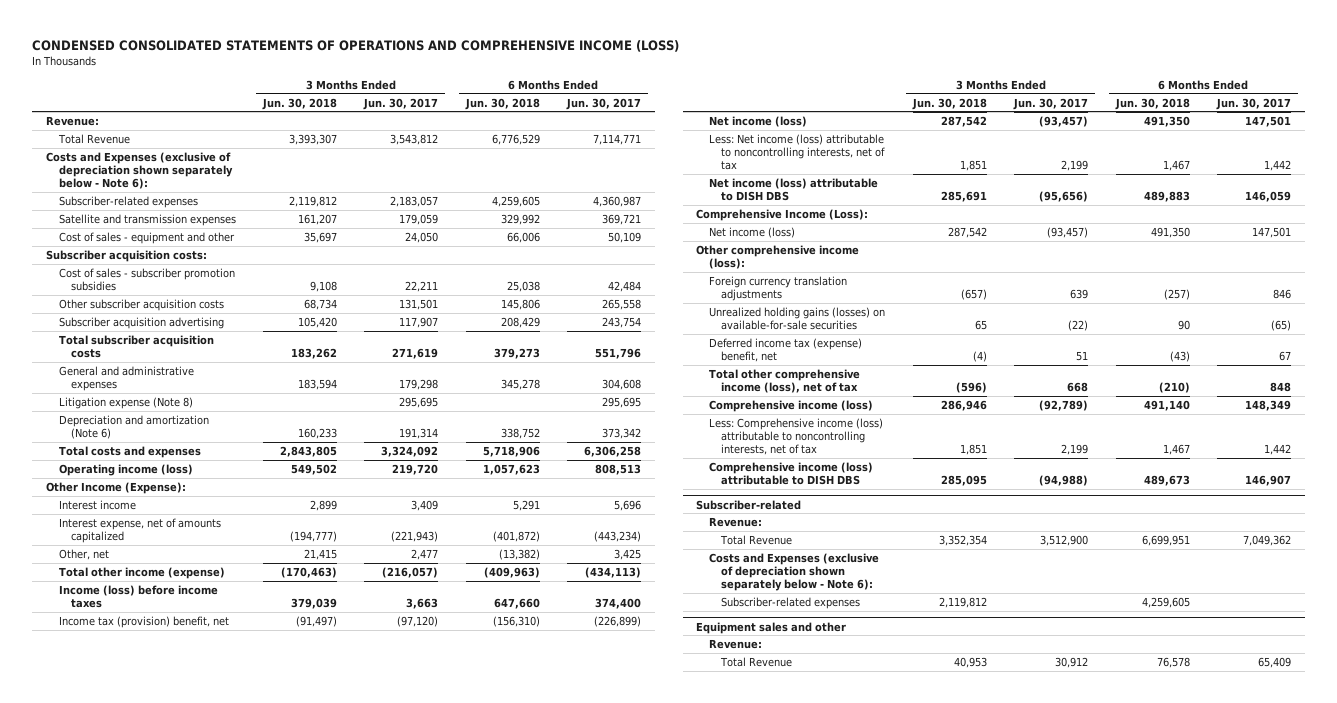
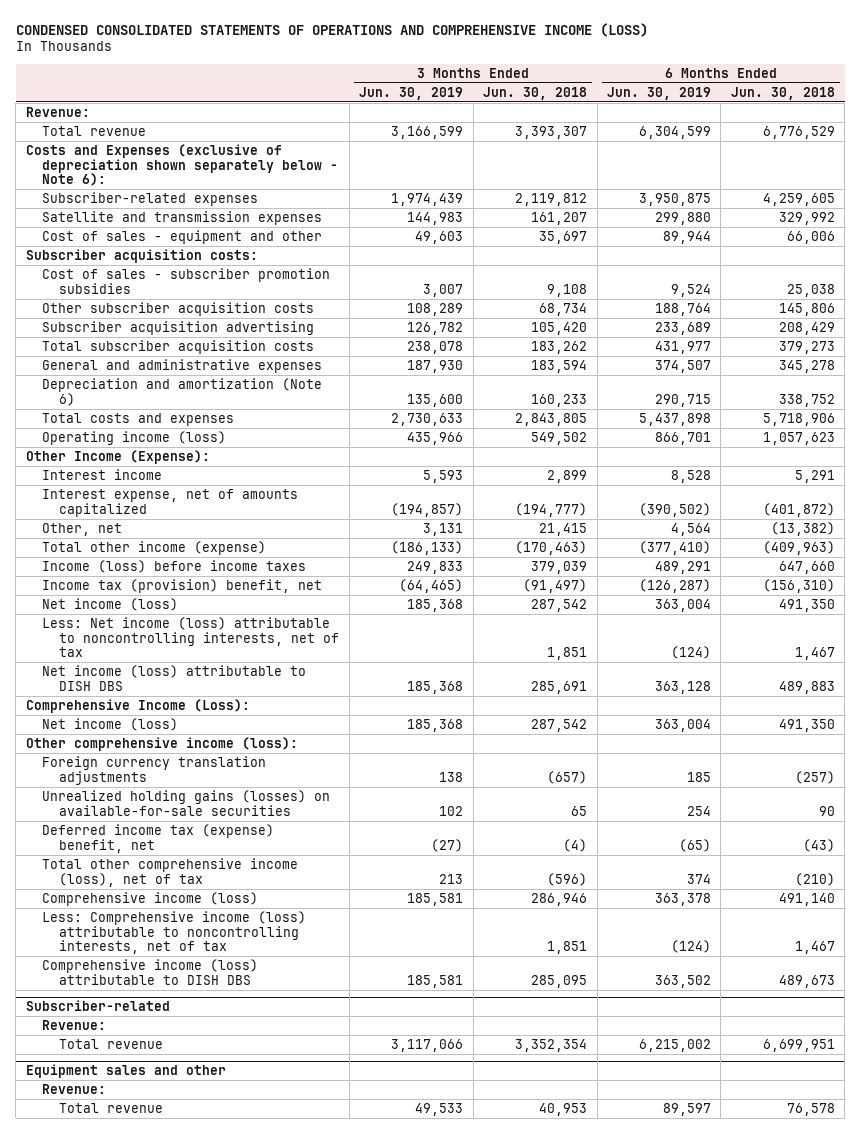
[363,97,439,110] Jun. 30, 2017 -> none
[565,97,641,110] Jun. 30, 2017 -> none
none -> [359,86,464,100] Jun. 30, 2019
none -> [607,86,712,100] Jun. 30, 2019
[57,133,130,144] Total Revenue -> [42,126,147,137] Total revenue
[58,396,193,409] Litigation expense (Note 8) -> none
[708,552,879,592] Costs and Expenses (exclusive of depreciation shown separately below - Note 6): -> none
[721,596,861,609] Subscriber-related expenses -> none
[720,534,793,545] Total Revenue -> [59,1039,164,1050] Total revenue
[720,656,793,667] Total Revenue -> [59,1103,164,1114] Total revenue

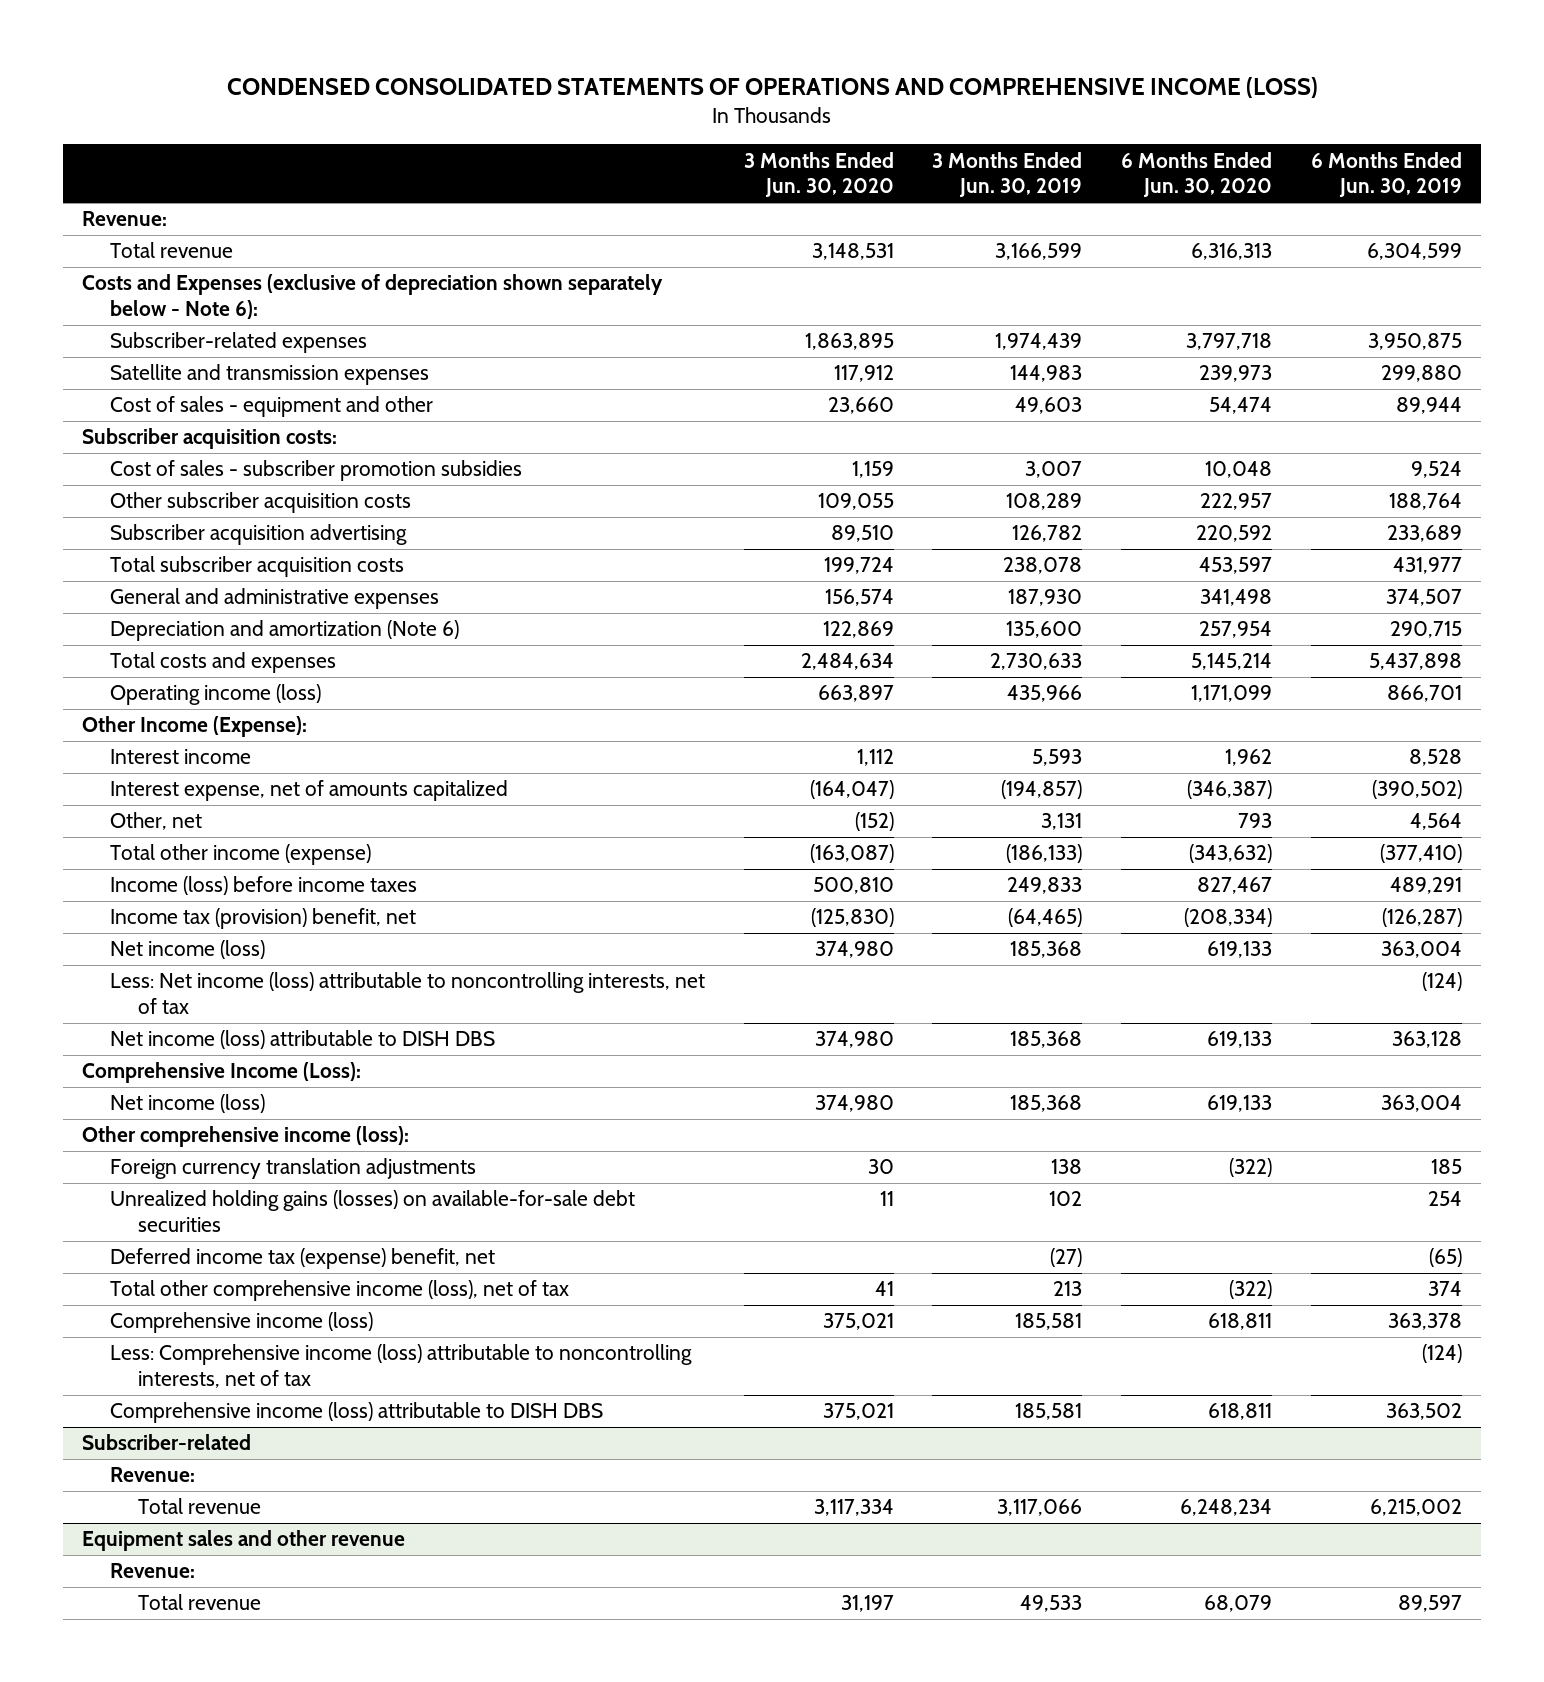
[483,86,588,100] Jun. 30, 2018 -> none
[730,86,835,100] Jun. 30, 2018 -> none
none -> [743,151,894,198] 3 Months Ended Jun. 30, 2020
none -> [1120,151,1272,198] 6 Months Ended Jun. 30, 2020
[42,790,331,816] Unrealized holding gains (losses) on available-for-sale securities -> [109,1190,635,1233] Unrealized holding gains (losses) on available-for-sale debt securities
[25,1064,226,1079] Equipment sales and other -> [81,1530,405,1552] Equipment sales and other revenue

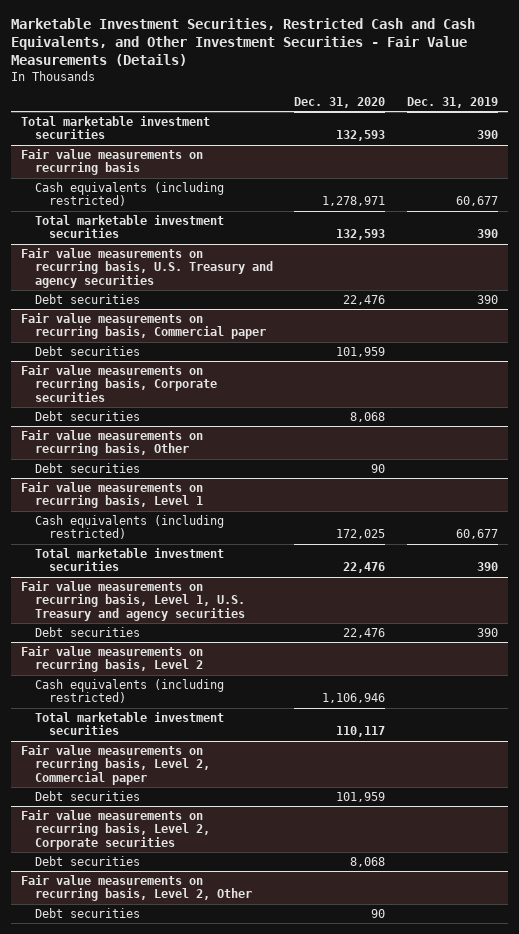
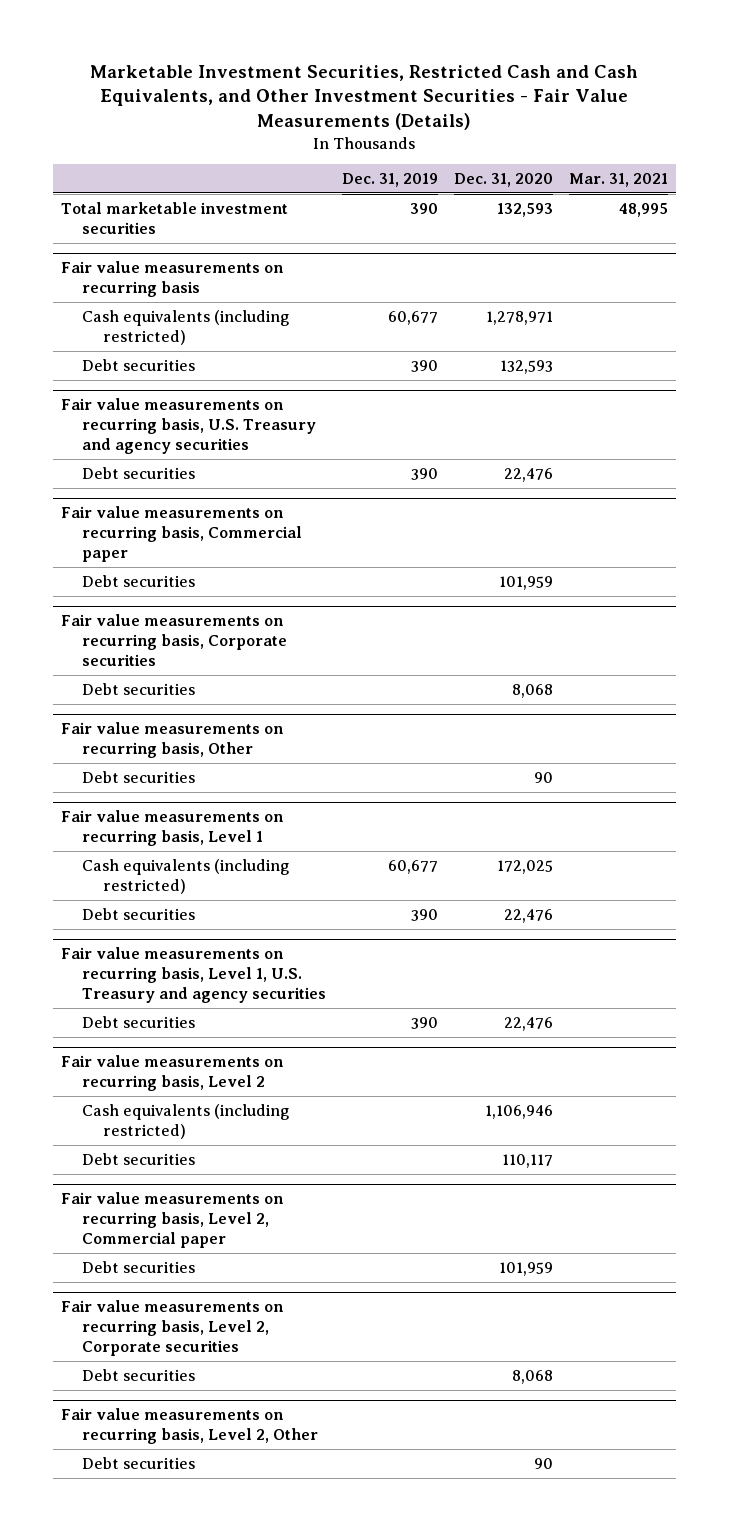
none -> [568,173,668,188] Mar. 31, 2021
[35,214,225,239] Total marketable investment securities -> [81,358,195,371] Debt securities
[35,547,225,572] Total marketable investment securities -> [81,907,195,920] Debt securities
[35,711,225,736] Total marketable investment securities -> [81,1152,195,1165] Debt securities

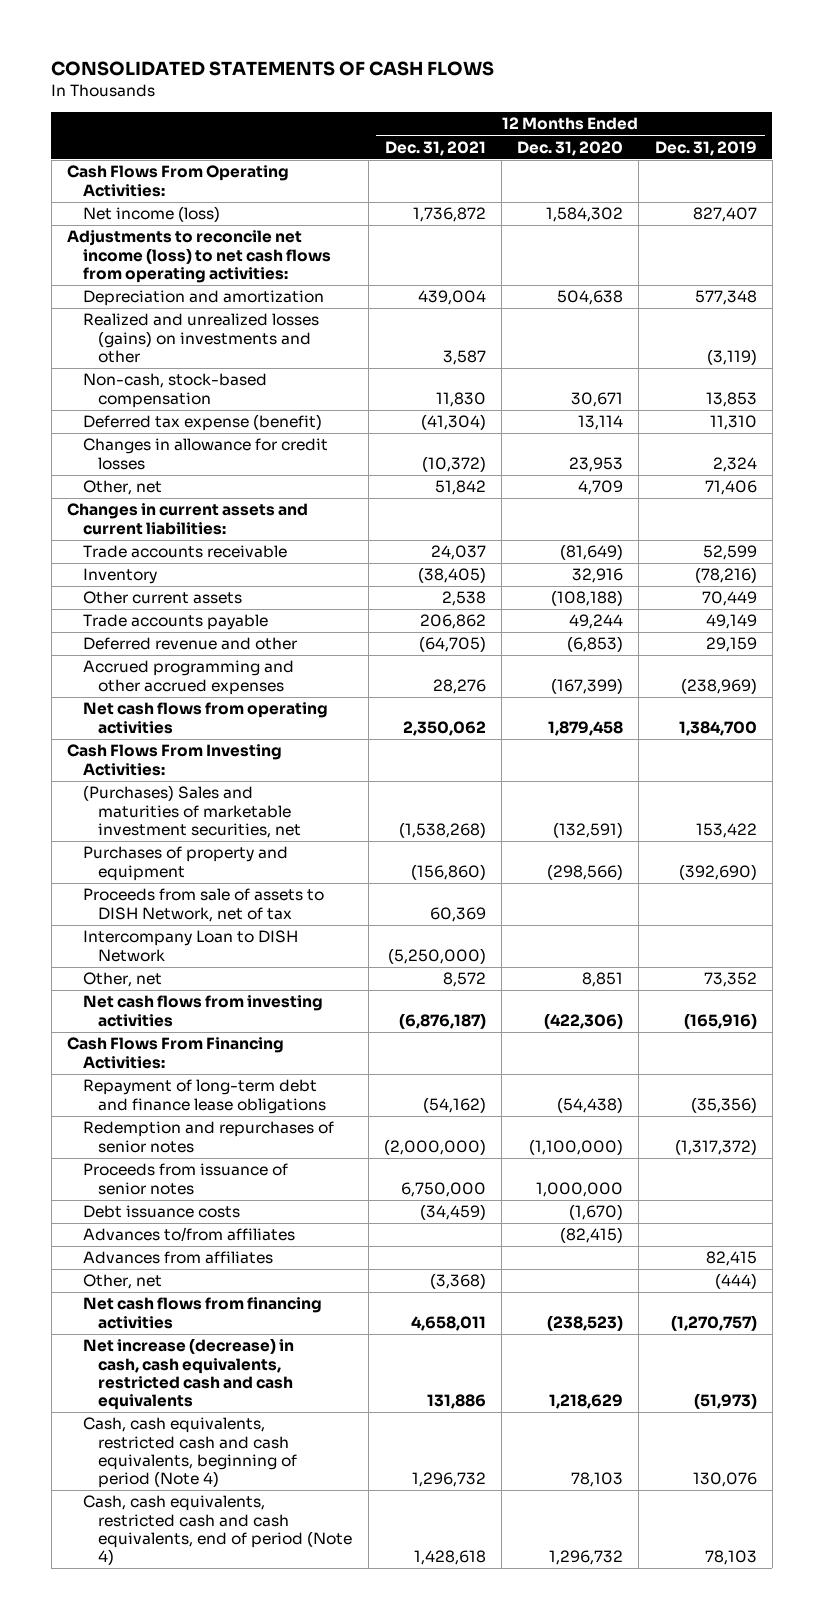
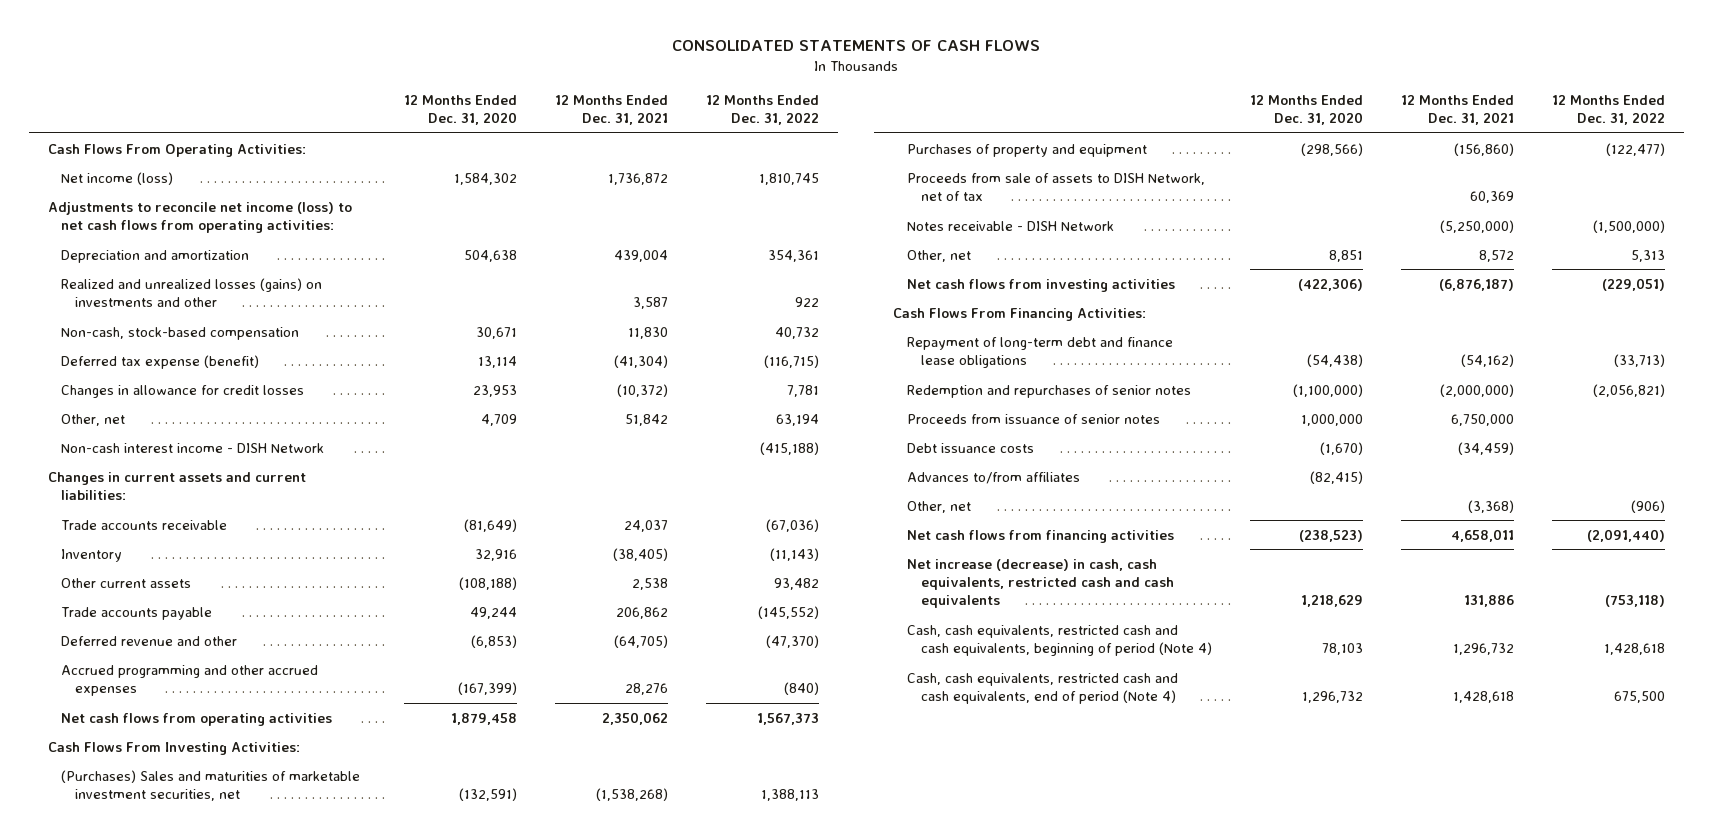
[654,140,757,156] Dec. 31, 2019 -> none
none -> [706,94,820,126] 12 Months Ended Dec. 31, 2022
none -> [61,442,325,453] Non-cash interest income - DISH Network
[82,930,298,962] Intercompany Loan to DISH Network -> [906,220,1114,231] Notes receivable - DISH Network
[82,1251,273,1265] Advances from affiliates -> none

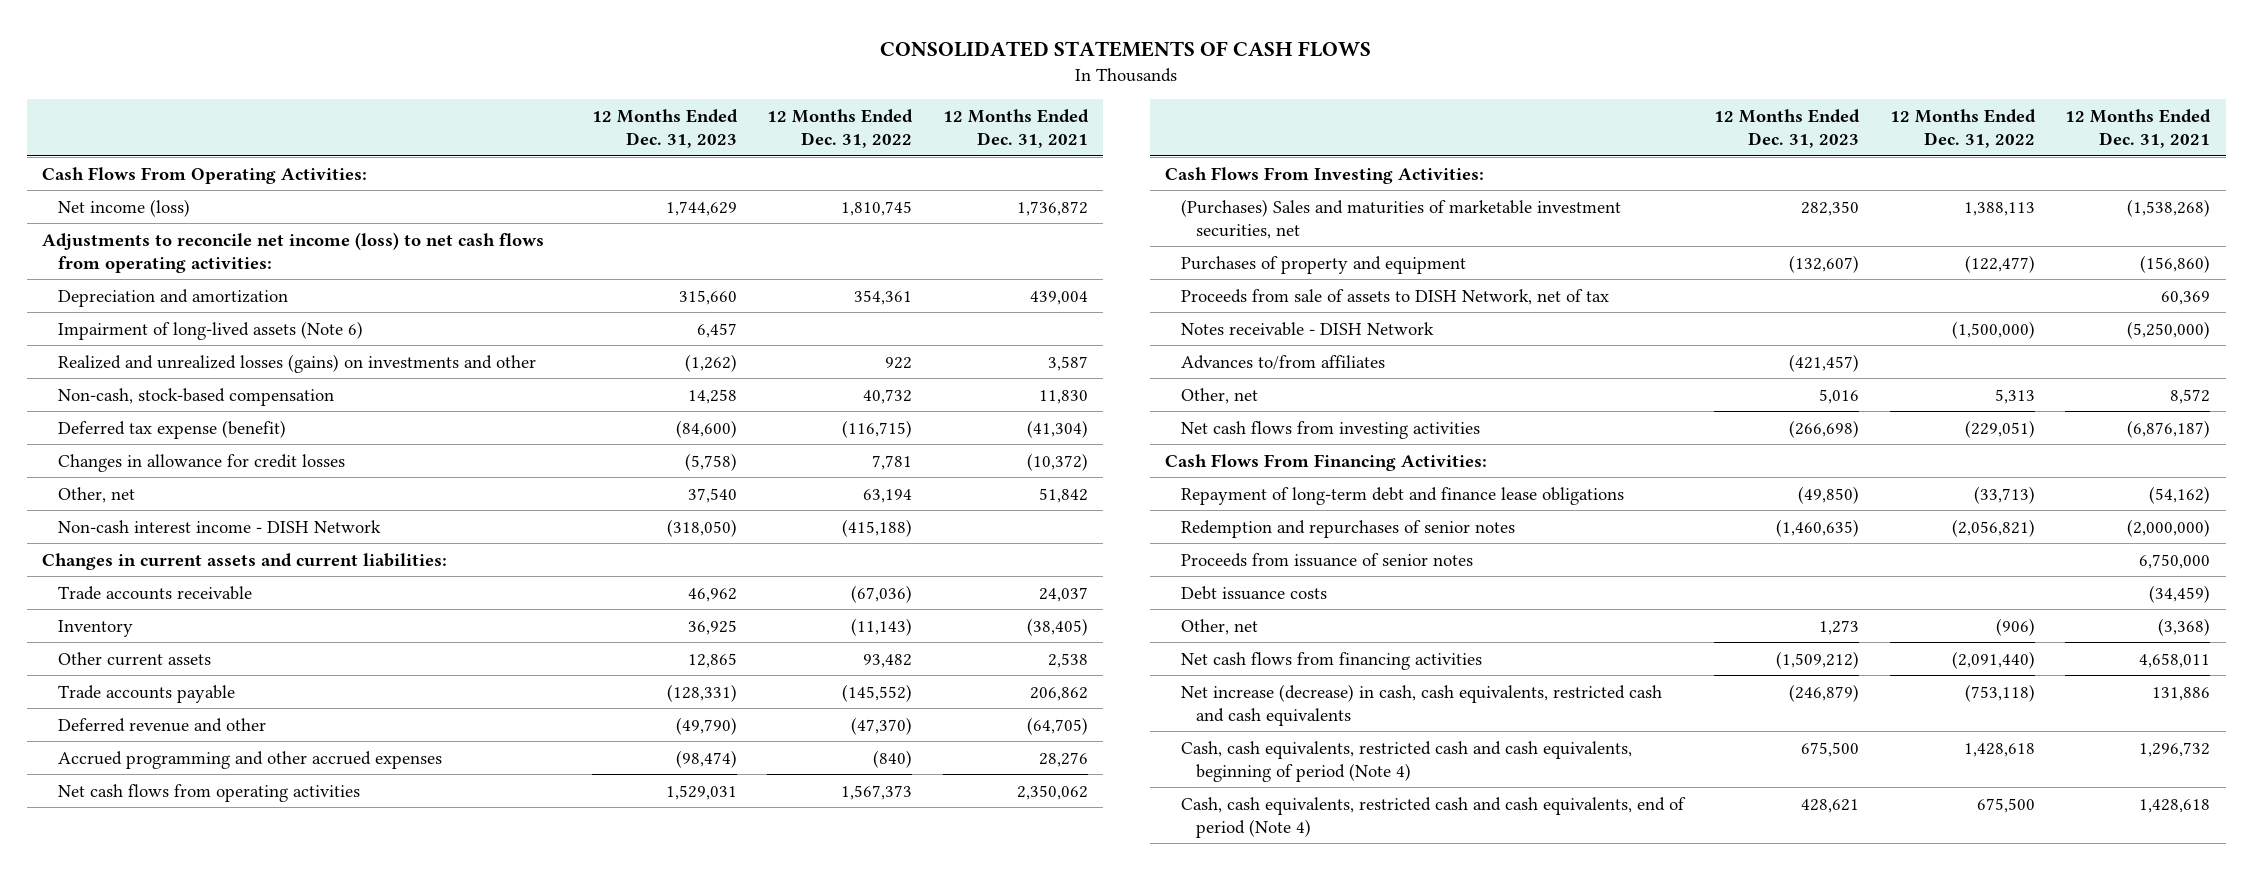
[404,94,518,126] 12 Months Ended Dec. 31, 2020 -> none
none -> [591,108,738,149] 12 Months Ended Dec. 31, 2023
none -> [57,320,363,340] Impairment of long-lived assets (Note 6)
[906,471,1080,484] Advances to/from affiliates -> [1180,354,1385,370] Advances to/from affiliates

